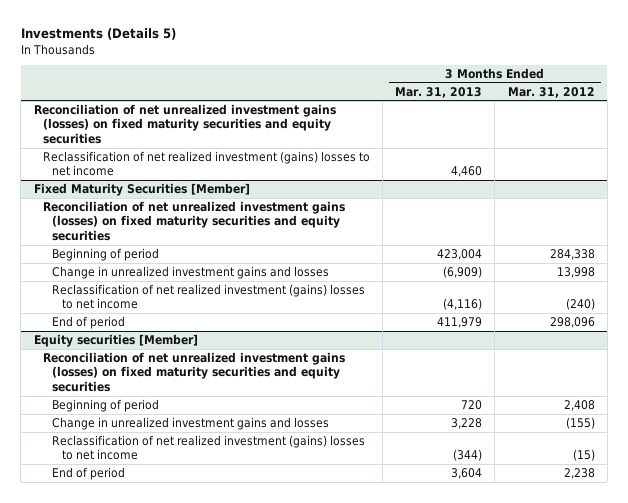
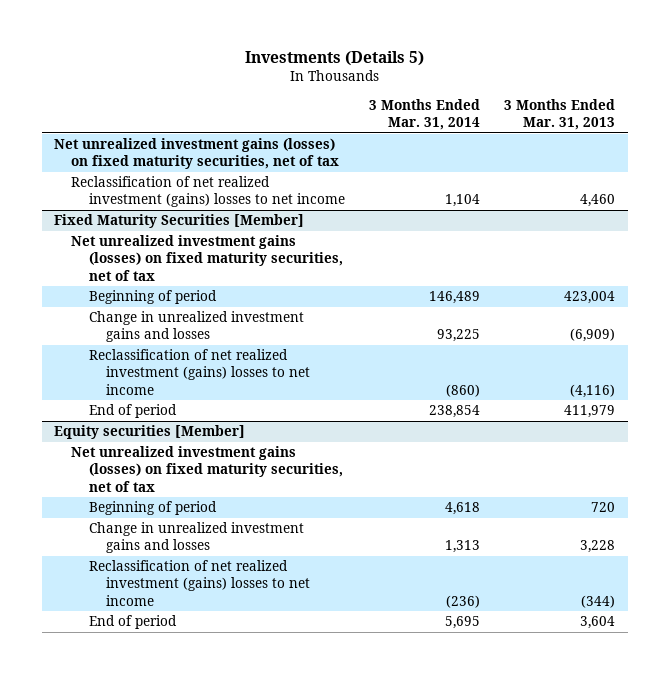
[507,86,595,98] Mar. 31, 2012 -> none
none -> [369,98,481,130] 3 Months Ended Mar. 31, 2014
[33,103,336,144] Reconciliation of net unrealized investment gains (losses) on fixed maturity securities and equity securities -> [54,138,340,170] Net unrealized investment gains (losses) on fixed maturity securities, net of tax
[42,200,345,241] Reconciliation of net unrealized investment gains (losses) on fixed maturity securities and equity securities -> [71,235,343,281] Net unrealized investment gains (losses) on fixed maturity securities, net of tax
[42,351,345,392] Reconciliation of net unrealized investment gains (losses) on fixed maturity securities and equity securities -> [71,446,343,492] Net unrealized investment gains (losses) on fixed maturity securities, net of tax

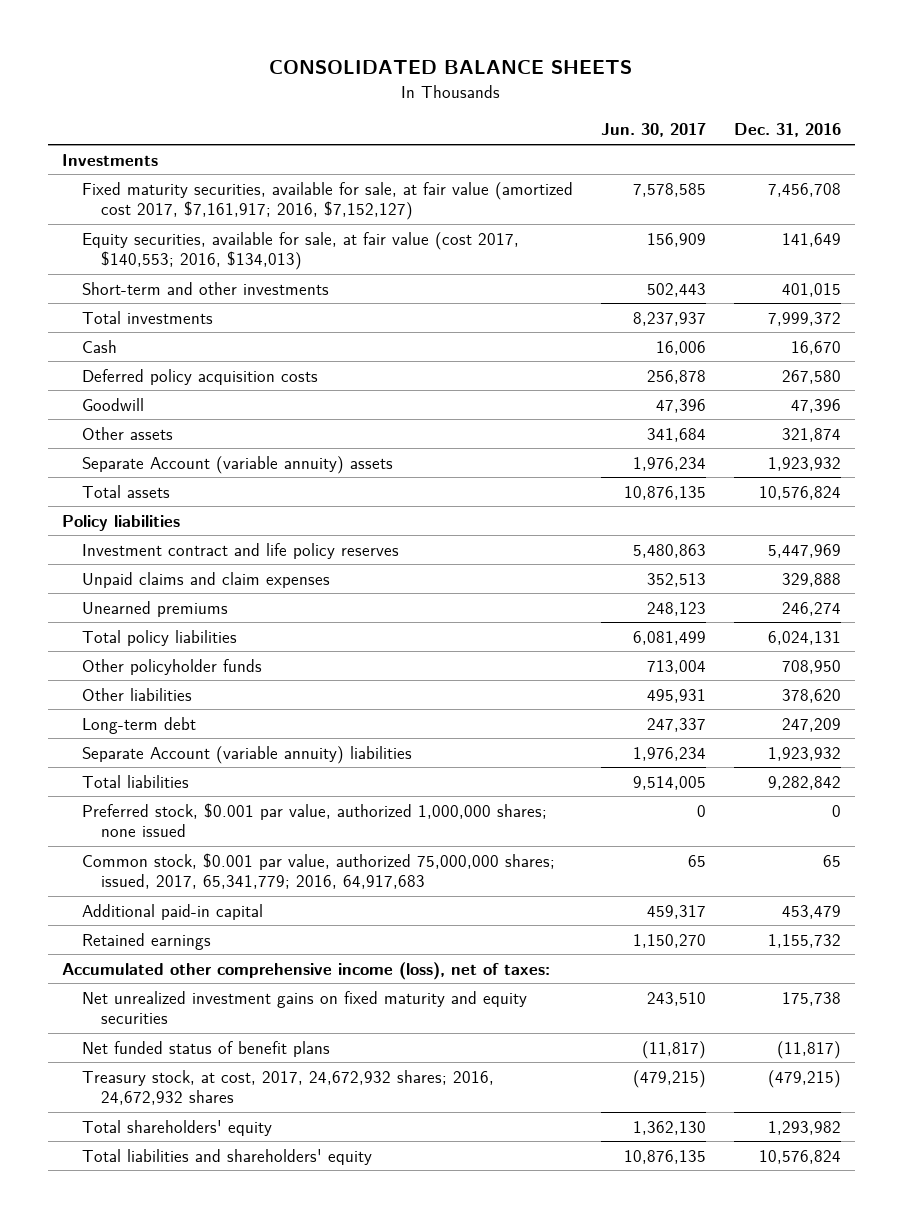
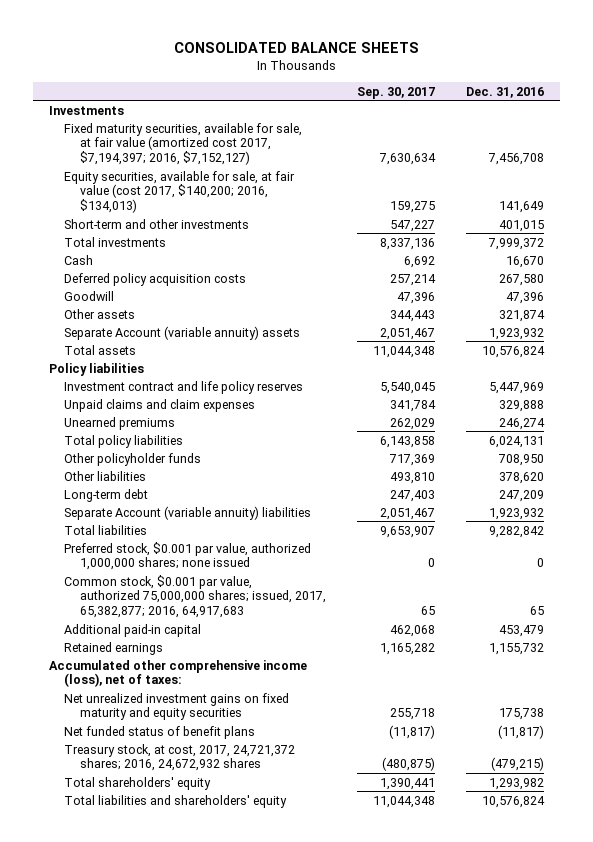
[600,123,706,138] Jun. 30, 2017 -> none
none -> [357,86,436,99] Sep. 30, 2017
[81,181,573,220] Fixed maturity securities, available for sale, at fair value (amortized cost 2017, $7,161,917; 2016, $7,152,127) -> [64,122,303,166] Fixed maturity securities, available for sale, at fair value (amortized cost 2017, $7,194,397; 2016, $7,152,127)
[81,231,519,270] Equity securities, available for sale, at fair value (cost 2017, $140,553; 2016, $134,013) -> [64,170,296,214] Equity securities, available for sale, at fair value (cost 2017, $140,200; 2016, $134,013)
[81,852,555,889] Common stock, $0.001 par value, authorized 75,000,000 shares; issued, 2017, 65,341,779; 2016, 64,917,683 -> [64,574,326,619] Common stock, $0.001 par value, authorized 75,000,000 shares; issued, 2017, 65,382,877; 2016, 64,917,683
[81,1069,494,1105] Treasury stock, at cost, 2017, 24,672,932 shares; 2016, 24,672,932 shares -> [64,743,296,772] Treasury stock, at cost, 2017, 24,721,372 shares; 2016, 24,672,932 shares

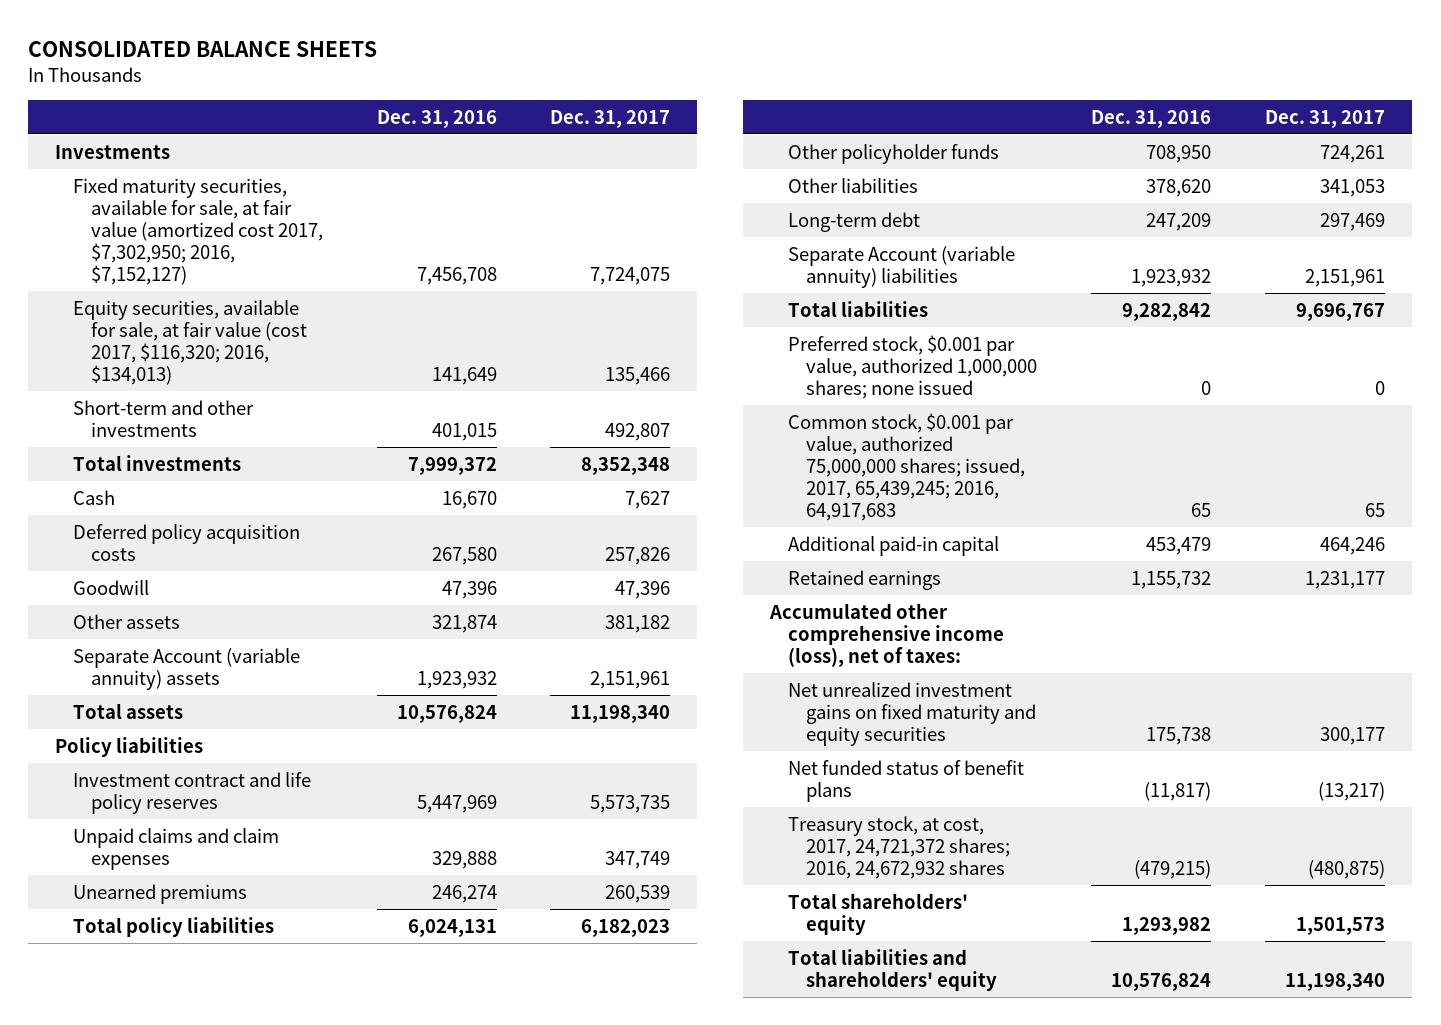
[357,86,436,99] Sep. 30, 2017 -> none
none -> [550,109,671,128] Dec. 31, 2017
[64,122,303,166] Fixed maturity securities, available for sale, at fair value (amortized cost 2017, $7,194,397; 2016, $7,152,127) -> [73,177,323,286] Fixed maturity securities, available for sale, at fair value (amortized cost 2017, $7,302,950; 2016, $7,152,127)
[64,170,296,214] Equity securities, available for sale, at fair value (cost 2017, $140,200; 2016, $134,013) -> [73,299,307,385] Equity securities, available for sale, at fair value (cost 2017, $116,320; 2016, $134,013)
[64,574,326,619] Common stock, $0.001 par value, authorized 75,000,000 shares; issued, 2017, 65,382,877; 2016, 64,917,683 -> [787,412,1025,522] Common stock, $0.001 par value, authorized 75,000,000 shares; issued, 2017, 65,439,245; 2016, 64,917,683

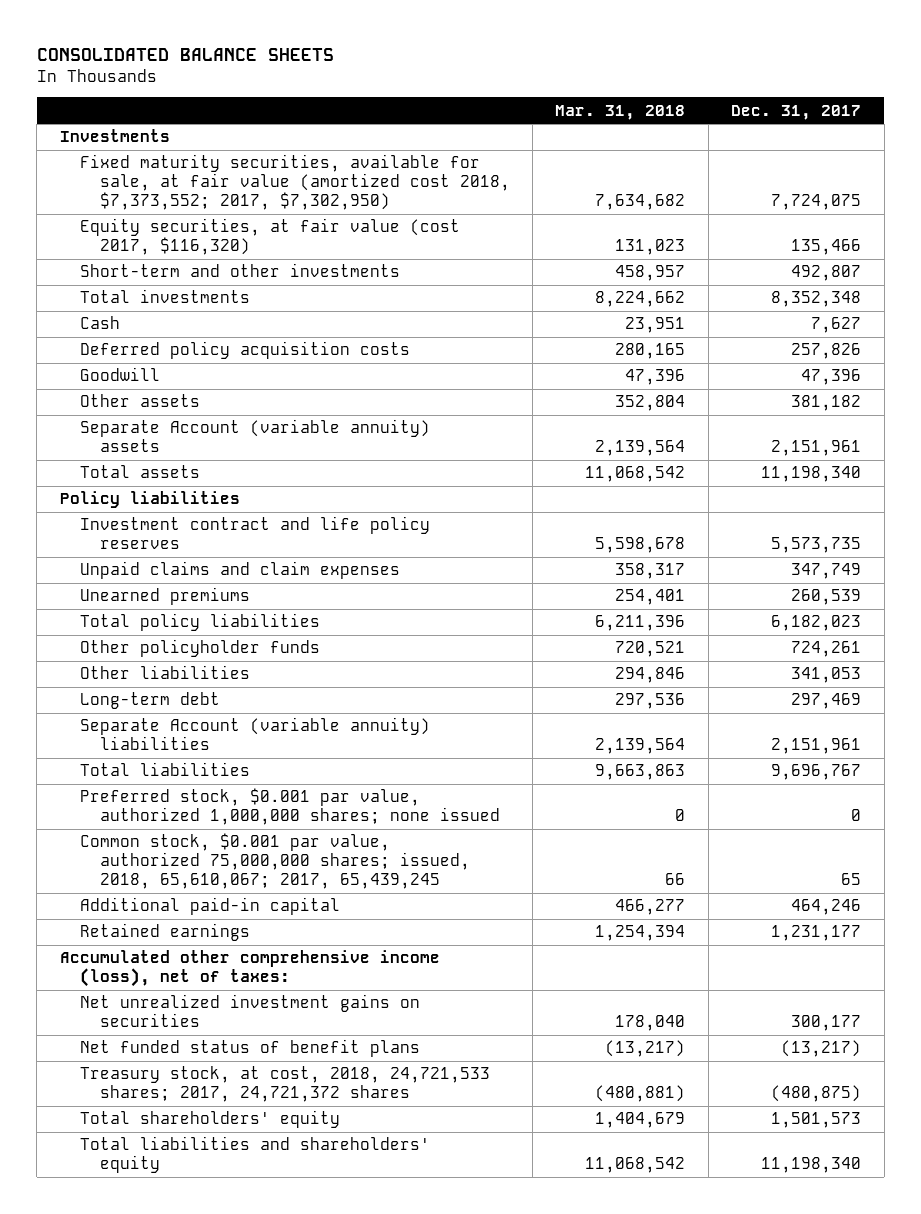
[376,109,497,128] Dec. 31, 2016 -> none
none -> [555,104,686,120] Mar. 31, 2018
[73,177,323,286] Fixed maturity securities, available for sale, at fair value (amortized cost 2017, $7,302,950; 2016, $7,152,127) -> [79,154,510,211] Fixed maturity securities, available for sale, at fair value (amortized cost 2018, $7,373,552; 2017, $7,302,950)
[73,299,307,385] Equity securities, available for sale, at fair value (cost 2017, $116,320; 2016, $134,013) -> [79,218,460,256] Equity securities, at fair value (cost 2017, $116,320)
[787,412,1025,522] Common stock, $0.001 par value, authorized 75,000,000 shares; issued, 2017, 65,439,245; 2016, 64,917,683 -> [79,833,470,890] Common stock, $0.001 par value, authorized 75,000,000 shares; issued, 2018, 65,610,067; 2017, 65,439,245
[787,681,1036,746] Net unrealized investment gains on fixed maturity and equity securities -> [79,994,420,1028] Net unrealized investment gains on securities
[787,815,1010,879] Treasury stock, at cost, 2017, 24,721,372 shares; 2016, 24,672,932 shares -> [79,1066,490,1103] Treasury stock, at cost, 2018, 24,721,533 shares; 2017, 24,721,372 shares

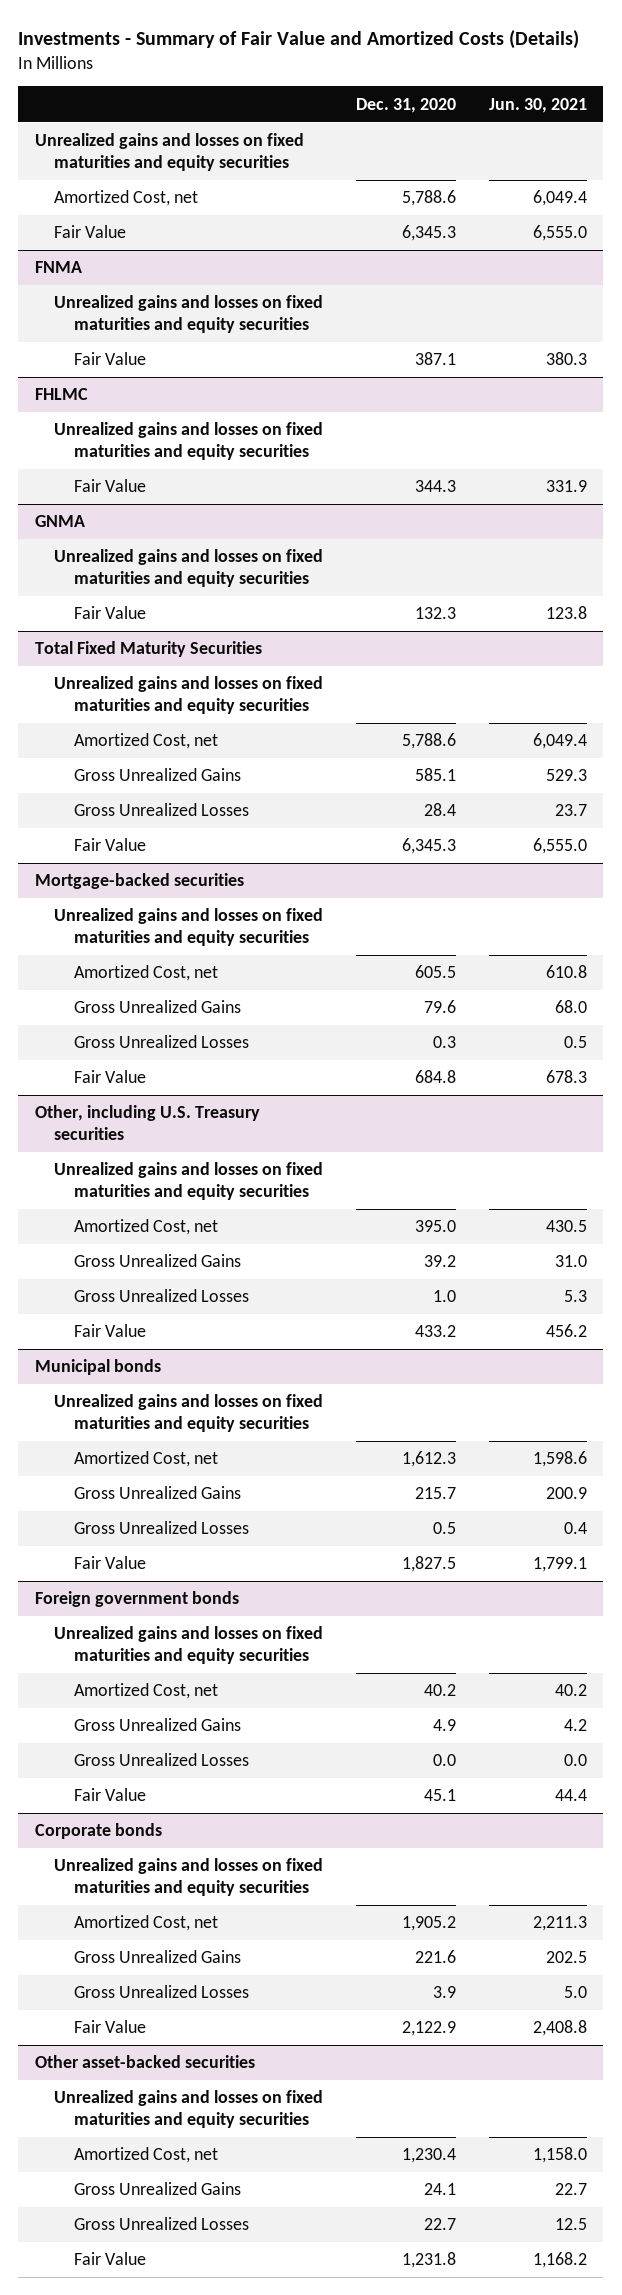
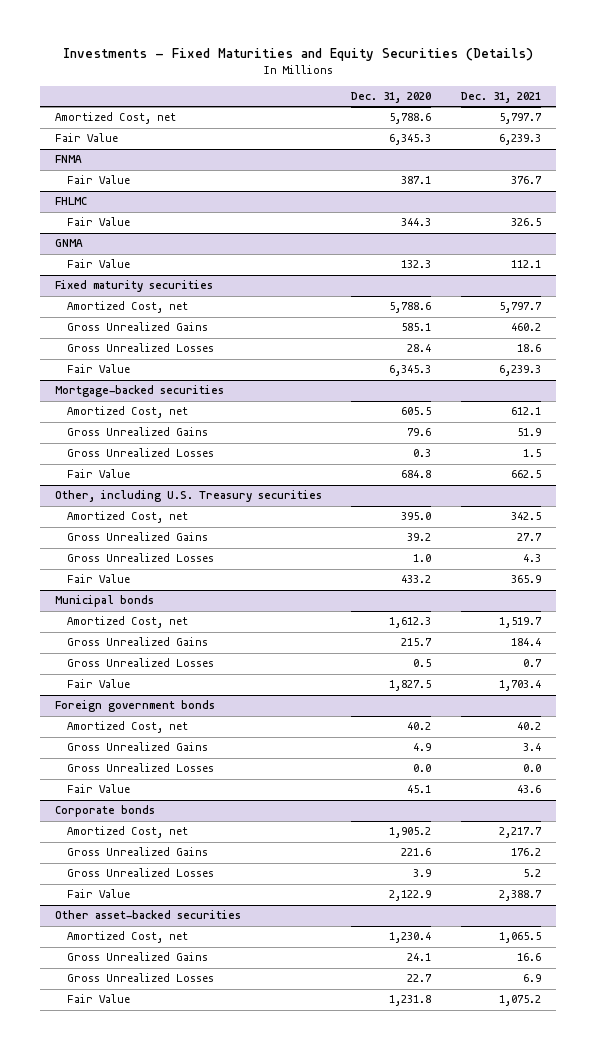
[18,30,580,50] Investments - Summary of Fair Value and Amortized Costs (Details) -> [62,48,533,62] Investments - Fixed Maturities and Equity Securities (Details)
[488,97,587,113] Jun. 30, 2021 -> none
none -> [461,91,542,103] Dec. 31, 2021
[34,133,304,171] Unrealized gains and losses on fixed maturities and equity securities -> none
[54,295,324,333] Unrealized gains and losses on fixed maturities and equity securities -> none
[54,422,324,460] Unrealized gains and losses on fixed maturities and equity securities -> none
[54,549,324,587] Unrealized gains and losses on fixed maturities and equity securities -> none
[54,676,324,714] Unrealized gains and losses on fixed maturities and equity securities -> none
[34,641,262,658] Total Fixed Maturity Securities -> [54,280,213,293] Fixed maturity securities
[54,908,324,946] Unrealized gains and losses on fixed maturities and equity securities -> none
[54,1162,324,1200] Unrealized gains and losses on fixed maturities and equity securities -> none
[54,1394,324,1432] Unrealized gains and losses on fixed maturities and equity securities -> none
[54,1626,324,1664] Unrealized gains and losses on fixed maturities and equity securities -> none
[54,1858,324,1896] Unrealized gains and losses on fixed maturities and equity securities -> none
[54,2090,324,2128] Unrealized gains and losses on fixed maturities and equity securities -> none

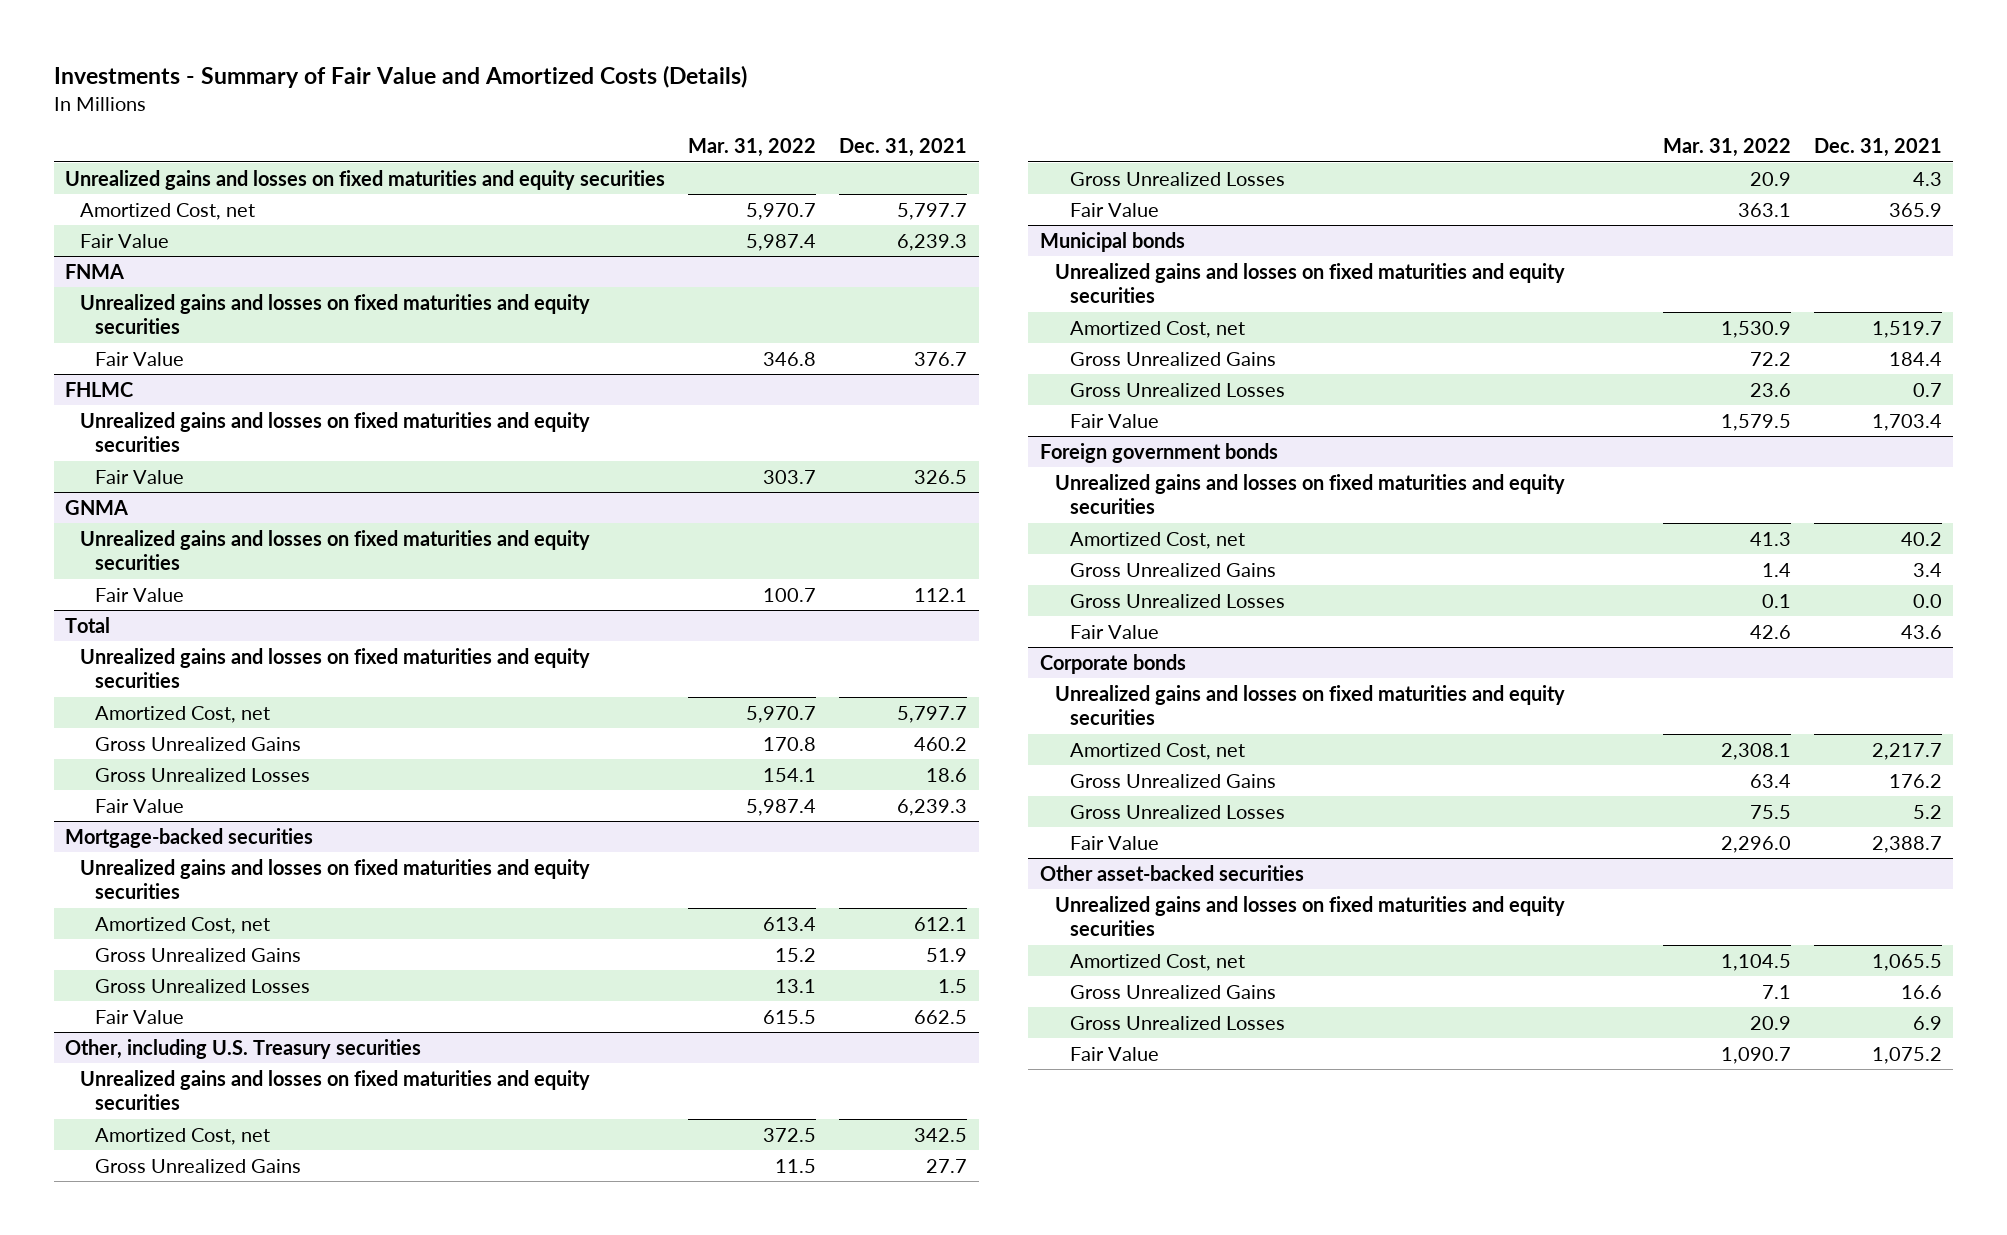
[62,48,533,62] Investments - Fixed Maturities and Equity Securities (Details) -> [53,65,747,89] Investments - Summary of Fair Value and Amortized Costs (Details)
[351,91,432,103] Dec. 31, 2020 -> none
none -> [688,138,817,158] Mar. 31, 2022
none -> [65,169,666,190] Unrealized gains and losses on fixed maturities and equity securities
none -> [80,293,591,335] Unrealized gains and losses on fixed maturities and equity securities
none -> [80,411,591,453] Unrealized gains and losses on fixed maturities and equity securities
none -> [80,529,591,571] Unrealized gains and losses on fixed maturities and equity securities
[54,280,213,293] Fixed maturity securities -> [65,616,111,633] Total
none -> [80,647,591,689] Unrealized gains and losses on fixed maturities and equity securities
none -> [80,858,591,900] Unrealized gains and losses on fixed maturities and equity securities
none -> [80,1069,591,1111] Unrealized gains and losses on fixed maturities and equity securities
none -> [1054,262,1565,304] Unrealized gains and losses on fixed maturities and equity securities
none -> [1054,473,1565,515] Unrealized gains and losses on fixed maturities and equity securities
none -> [1054,684,1565,726] Unrealized gains and losses on fixed maturities and equity securities
none -> [1054,895,1565,937] Unrealized gains and losses on fixed maturities and equity securities

